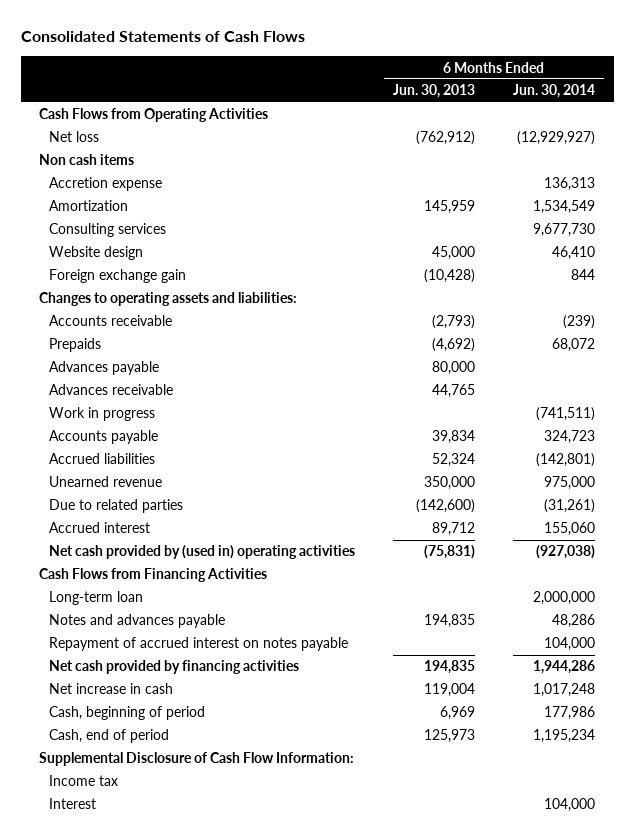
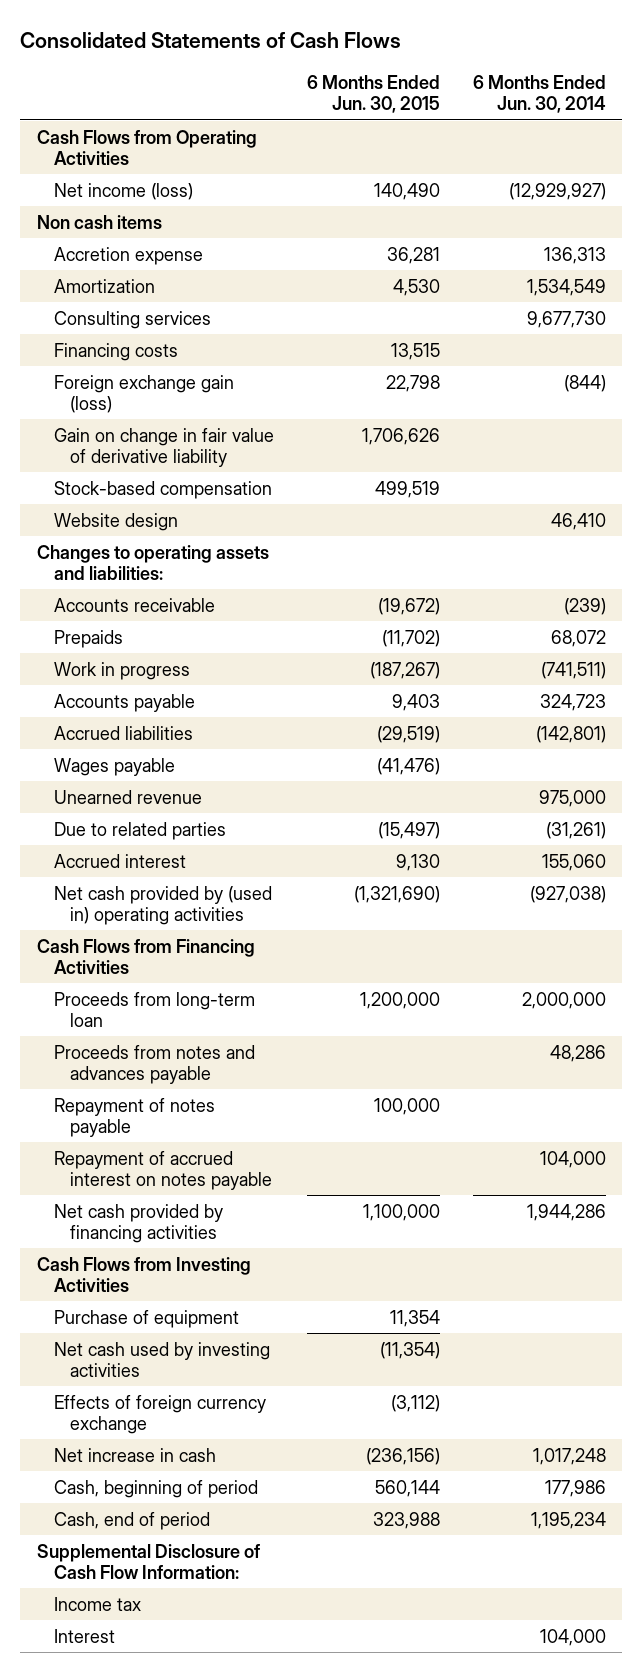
[393,84,476,99] Jun. 30, 2013 -> none
none -> [306,75,440,114] 6 Months Ended Jun. 30, 2015
[49,131,100,143] Net loss -> [53,182,193,200] Net income (loss)
none -> [53,342,178,361] Financing costs
none -> [53,374,234,413] Foreign exchange gain (loss)
none -> [53,427,274,467] Gain on change in fair value of derivative liability
none -> [53,480,272,499] Stock-based compensation
[49,269,187,284] Foreign exchange gain -> none
[49,361,160,376] Advances payable -> none
[49,384,174,396] Advances receivable -> none
none -> [53,757,175,776] Wages payable
[49,591,144,606] Long-term loan -> [53,991,255,1027] Proceeds from long-term loan
[49,614,226,629] Notes and advances payable -> [53,1044,255,1084] Proceeds from notes and advances payable
none -> [53,1097,215,1137] Repayment of notes payable
none -> [36,1256,251,1292] Cash Flows from Investing Activities
none -> [53,1309,239,1328] Purchase of equipment
none -> [53,1341,270,1377] Net cash used by investing activities
none -> [53,1394,266,1434] Effects of foreign currency exchange

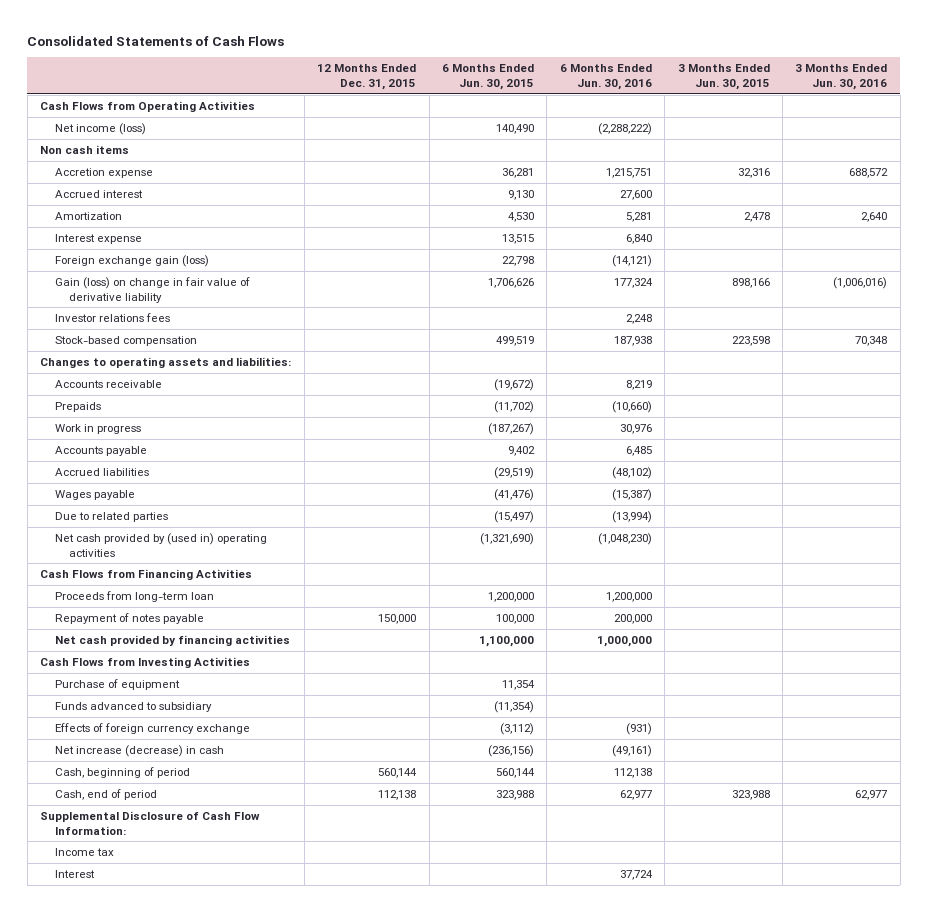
[472,75,606,114] 6 Months Ended Jun. 30, 2014 -> none
none -> [317,64,417,90] 12 Months Ended Dec. 31, 2015
none -> [559,64,652,90] 6 Months Ended Jun. 30, 2016
none -> [677,64,770,90] 3 Months Ended Jun. 30, 2015
none -> [795,64,888,90] 3 Months Ended Jun. 30, 2016
[53,853,186,868] Accrued interest -> [54,189,143,198] Accrued interest
[53,310,211,329] Consulting services -> none
[53,342,178,361] Financing costs -> [54,233,142,244] Interest expense
[53,427,274,467] Gain on change in fair value of derivative liability -> [54,276,250,303] Gain (loss) on change in fair value of derivative liability
none -> [54,312,170,322] Investor relations fees
[53,512,178,531] Website design -> none
[391,693,440,711] 9,403 -> [507,445,535,456] 9,402
[53,789,202,804] Unearned revenue -> none
[53,1044,255,1084] Proceeds from notes and advances payable -> none
[53,1150,273,1190] Repayment of accrued interest on notes payable -> none
[53,1341,270,1377] Net cash used by investing activities -> [54,701,212,712] Funds advanced to subsidiary
[53,1447,216,1462] Net increase in cash -> [54,744,224,757] Net increase (decrease) in cash

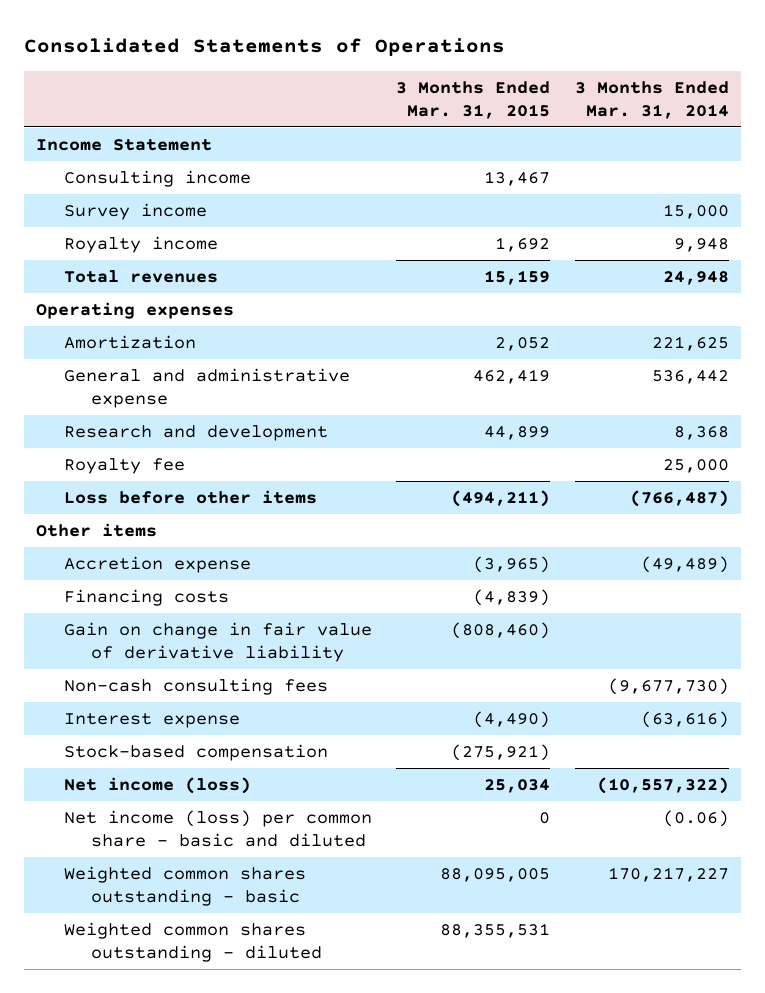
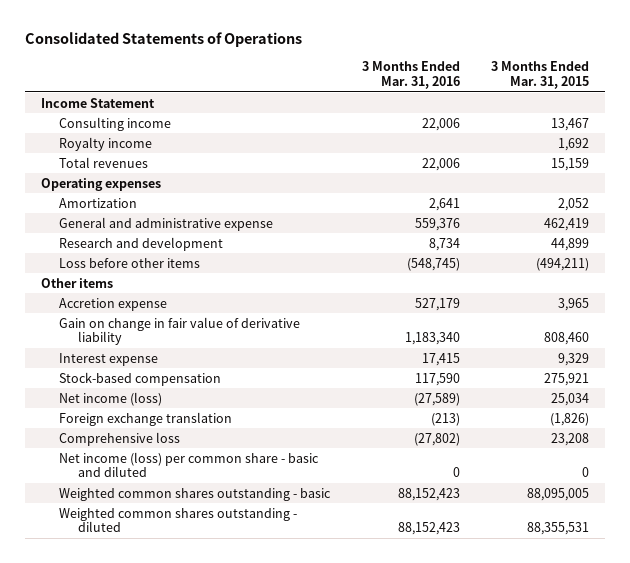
[574,80,729,119] 3 Months Ended Mar. 31, 2014 -> none
none -> [361,61,460,90] 3 Months Ended Mar. 31, 2016
[63,203,207,221] Survey income -> none
[63,458,185,475] Royalty fee -> none
[63,589,229,607] Financing costs -> none
[63,678,328,696] Non-cash consulting fees -> none
[473,556,551,574] (3,965) -> [558,297,590,311] 3,965
[451,622,551,640] (808,460) -> [544,332,590,346] 808,460
[473,711,551,729] (4,490) -> [558,352,590,366] 9,329
[451,744,551,762] (275,921) -> [544,372,590,386] 275,921
none -> [59,411,233,426] Foreign exchange translation
none -> [59,431,181,446] Comprehensive loss

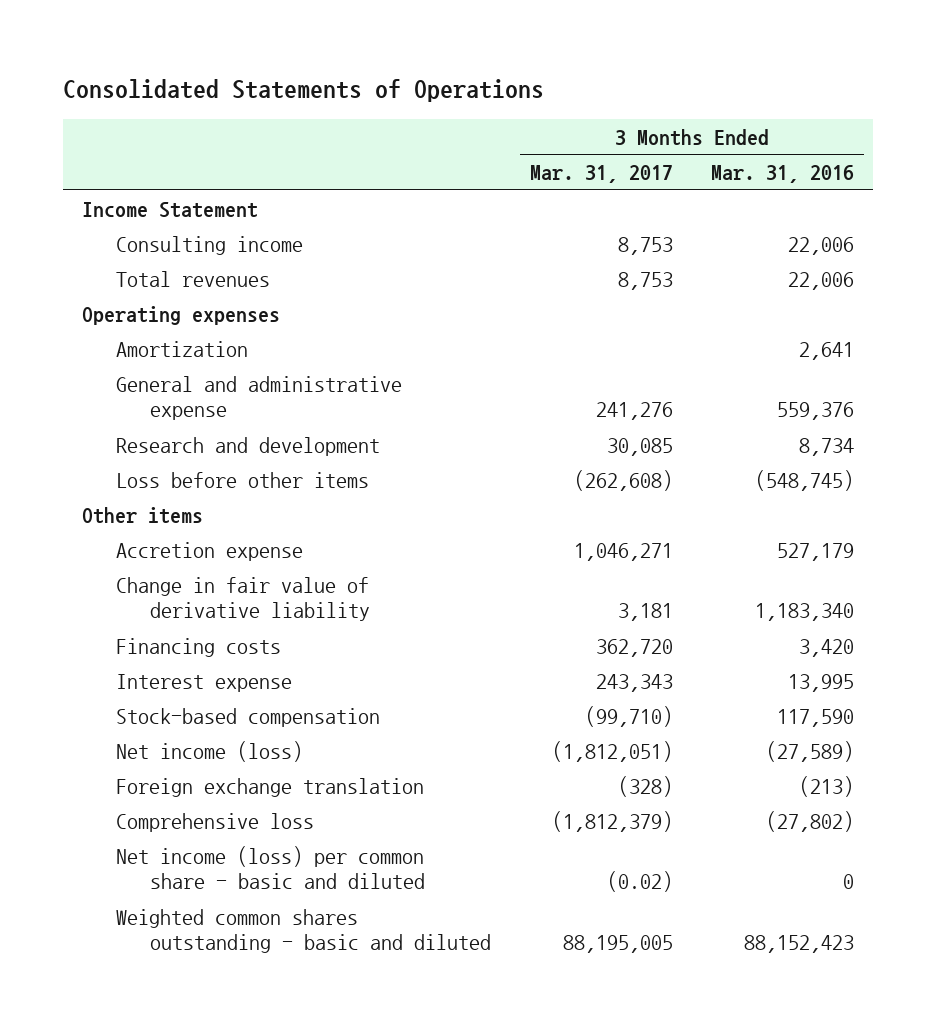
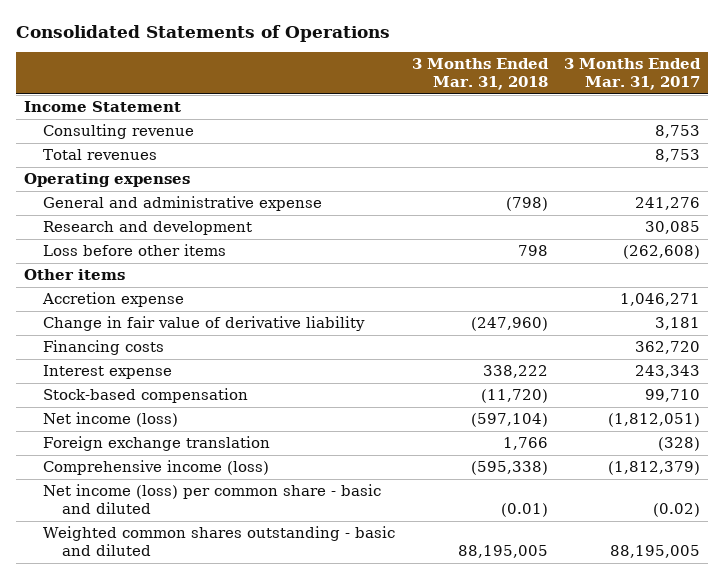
[710,165,854,184] Mar. 31, 2016 -> none
none -> [411,58,549,90] 3 Months Ended Mar. 31, 2018
[115,235,303,255] Consulting income -> [43,124,195,140] Consulting revenue
[115,340,248,357] Amortization -> none
[584,705,673,727] (99,710) -> [644,389,700,403] 99,710
[115,812,314,832] Comprehensive loss -> [43,460,270,476] Comprehensive income (loss)

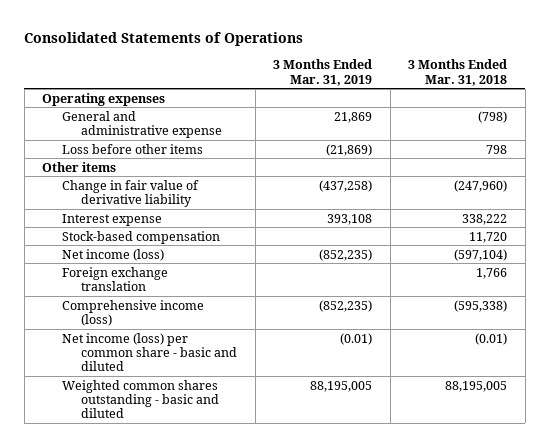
[563,58,701,90] 3 Months Ended Mar. 31, 2017 -> none
none -> [273,59,373,86] 3 Months Ended Mar. 31, 2019
[23,101,181,113] Income Statement -> none
[43,124,195,140] Consulting revenue -> none
[43,149,158,161] Total revenues -> none
[43,221,253,236] Research and development -> none
[42,292,185,308] Accretion expense -> none
[43,340,165,356] Financing costs -> none
[480,389,548,404] (11,720) -> [469,231,508,243] 11,720

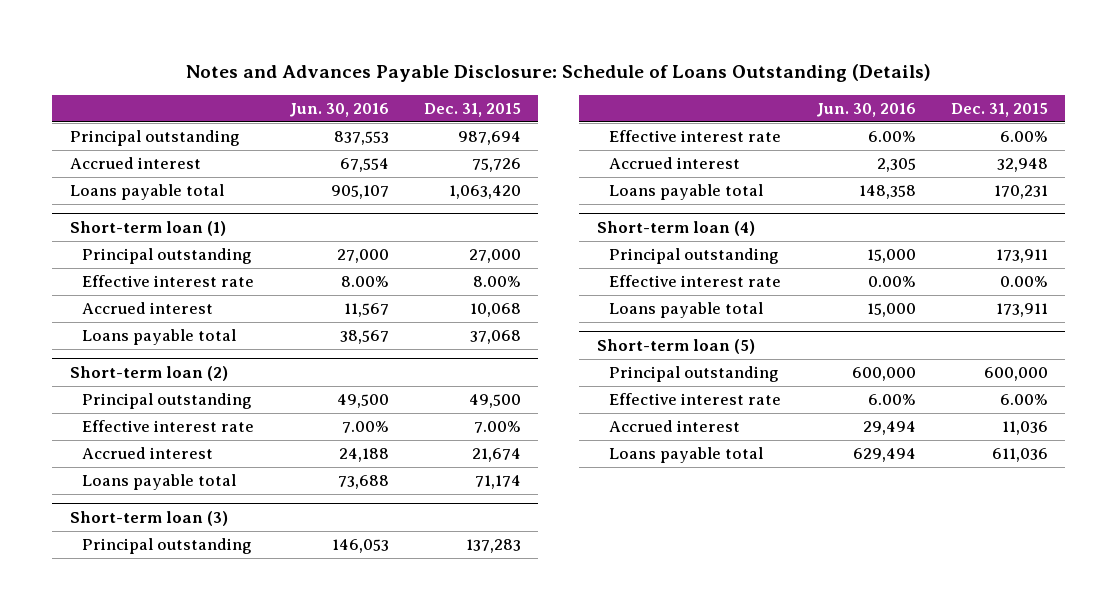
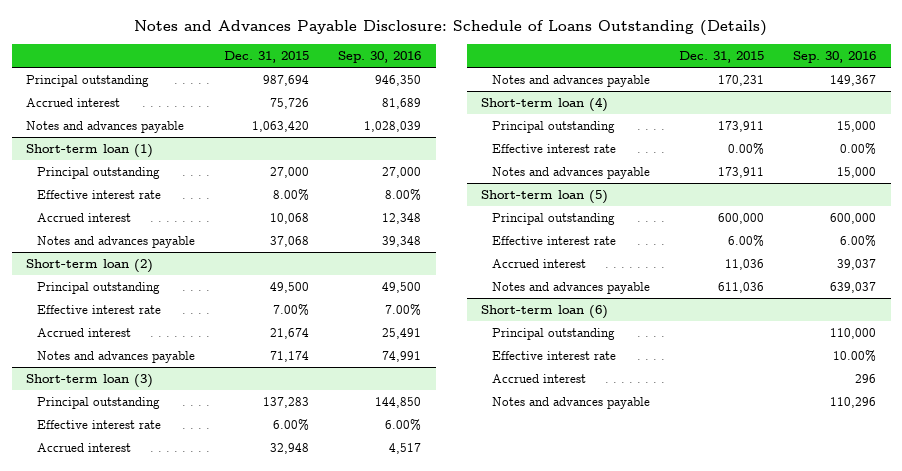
[289,102,390,117] Jun. 30, 2016 -> none
none -> [338,50,422,63] Sep. 30, 2016
[69,184,224,201] Loans payable total -> [26,121,185,134] Notes and advances payable
[82,329,237,346] Loans payable total -> [37,236,196,249] Notes and advances payable
[82,474,237,491] Loans payable total -> [37,351,196,364] Notes and advances payable
[609,184,764,201] Loans payable total -> [492,75,651,88] Notes and advances payable
[609,302,764,319] Loans payable total -> [492,167,651,180] Notes and advances payable
[609,447,764,464] Loans payable total -> [492,282,651,295] Notes and advances payable
none -> [481,305,609,320] Short-term loan (6)
none -> [492,328,616,341] Principal outstanding
none -> [492,351,617,361] Effective interest rate
none -> [492,374,587,384] Accrued interest
none -> [492,397,651,410] Notes and advances payable

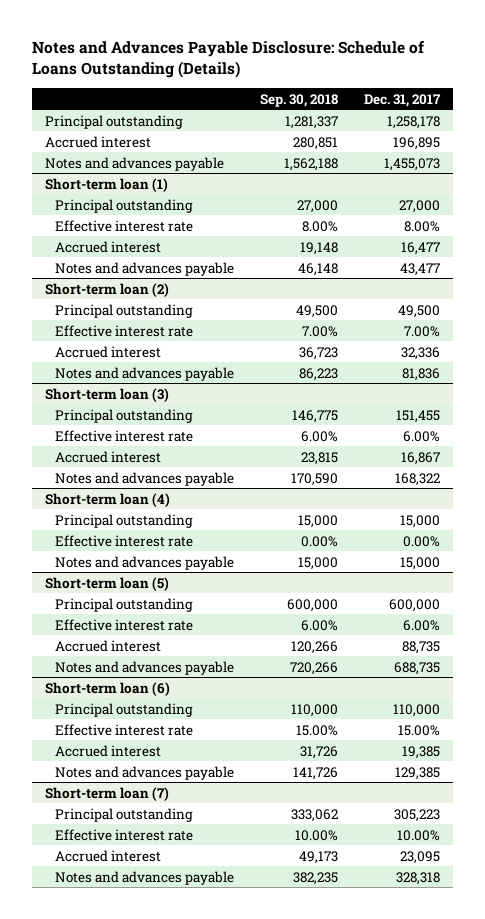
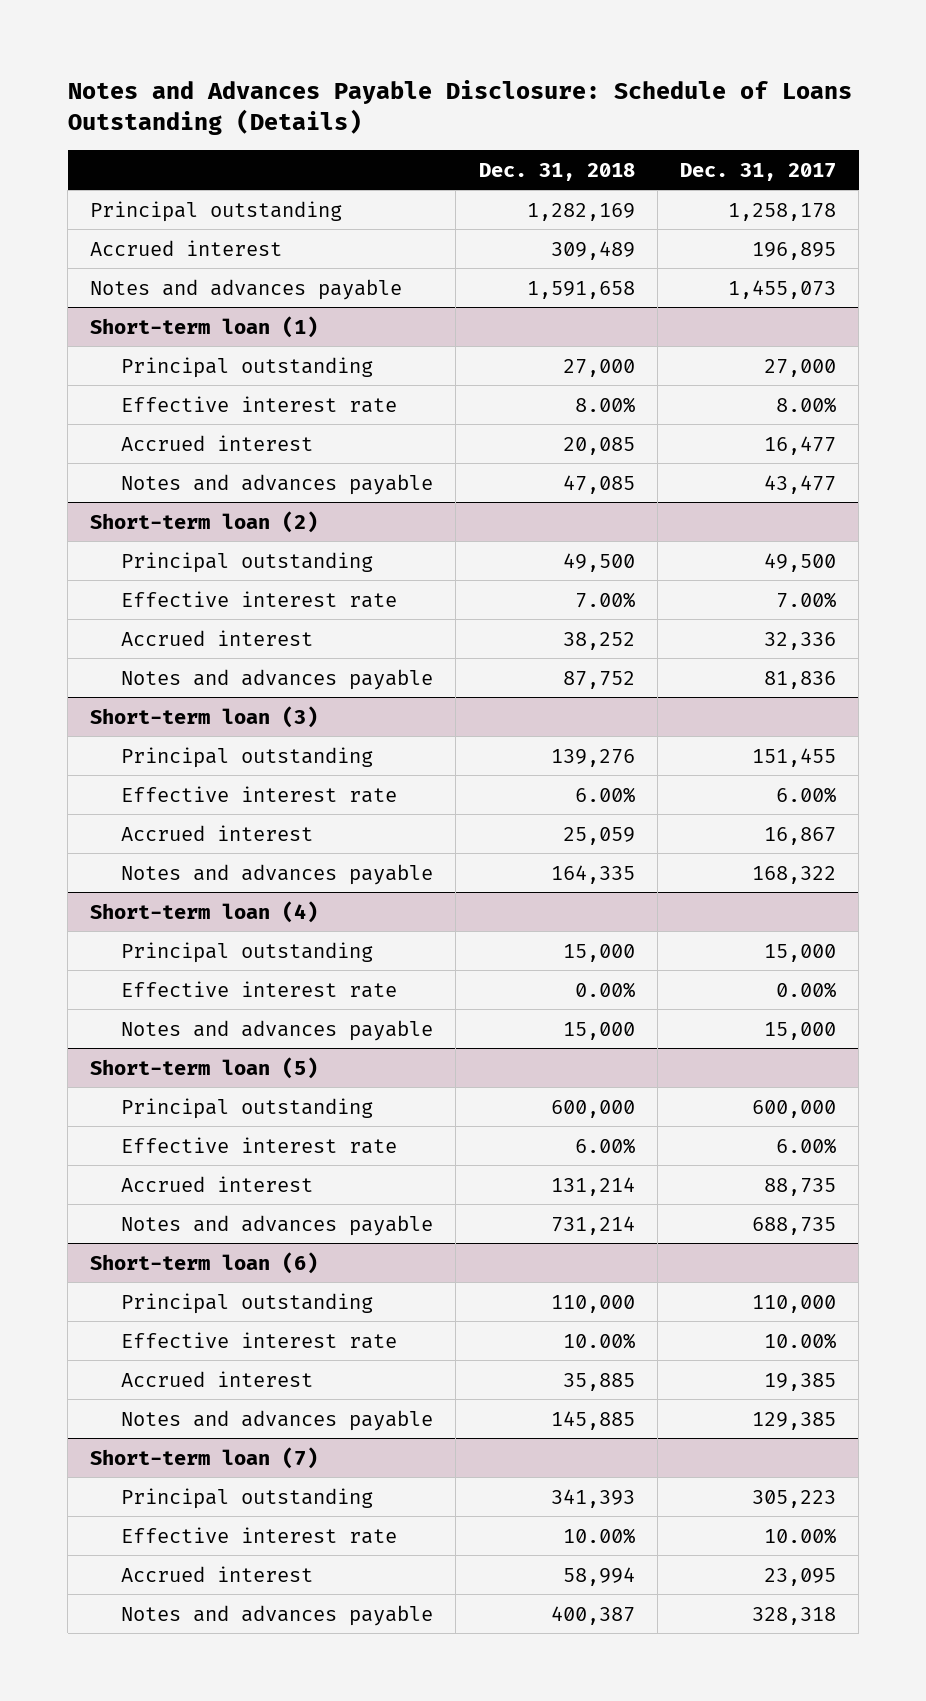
[259,93,338,107] Sep. 30, 2018 -> none
none -> [478,162,635,181] Dec. 31, 2018
[397,724,440,736] 15.00% -> [763,1332,836,1349] 10.00%

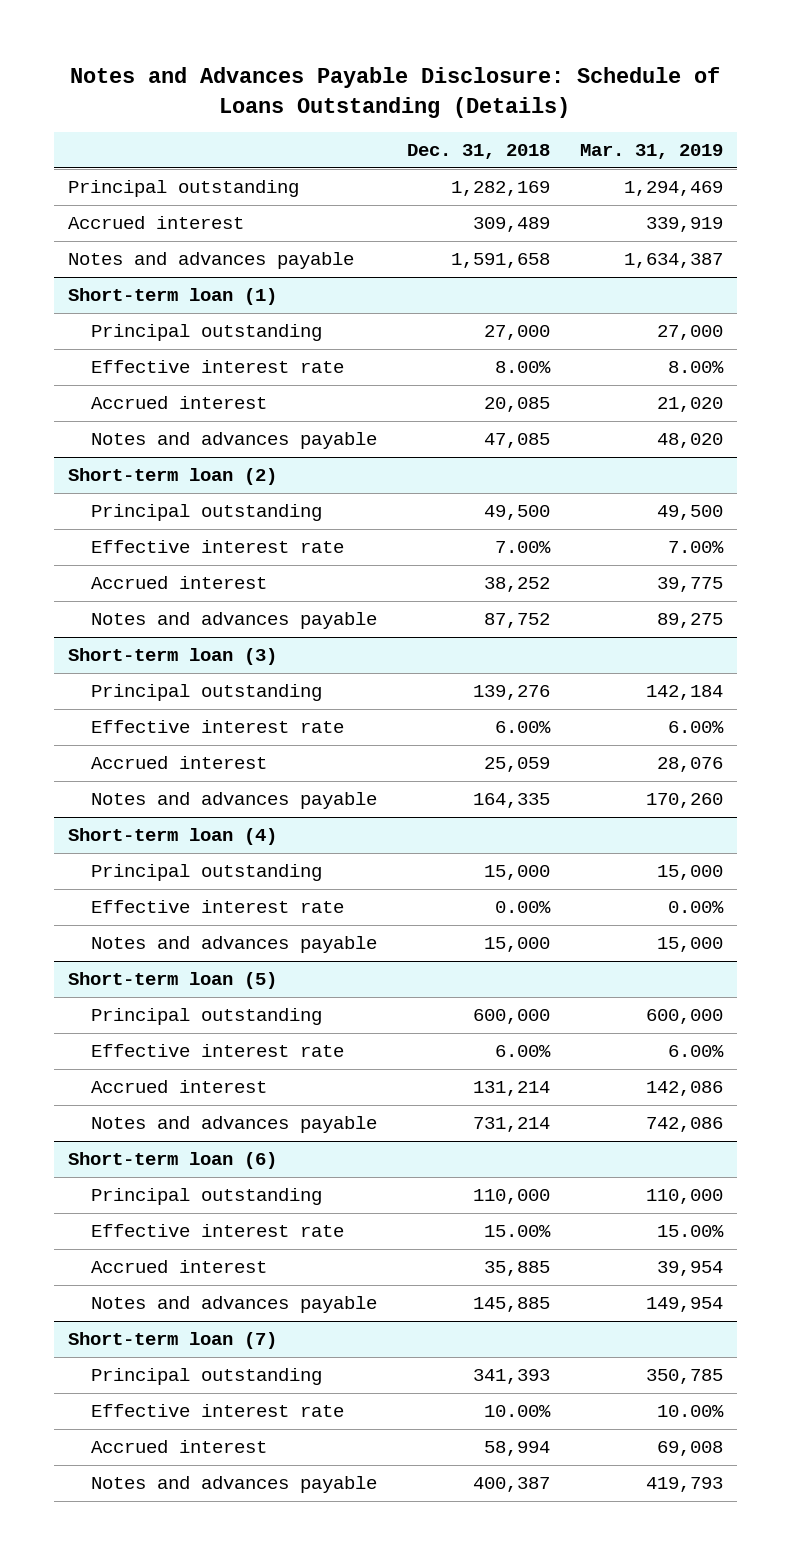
[679,162,836,181] Dec. 31, 2017 -> none
none -> [579,144,723,160] Mar. 31, 2019
[562,1332,635,1349] 10.00% -> [483,1225,551,1238] 15.00%

